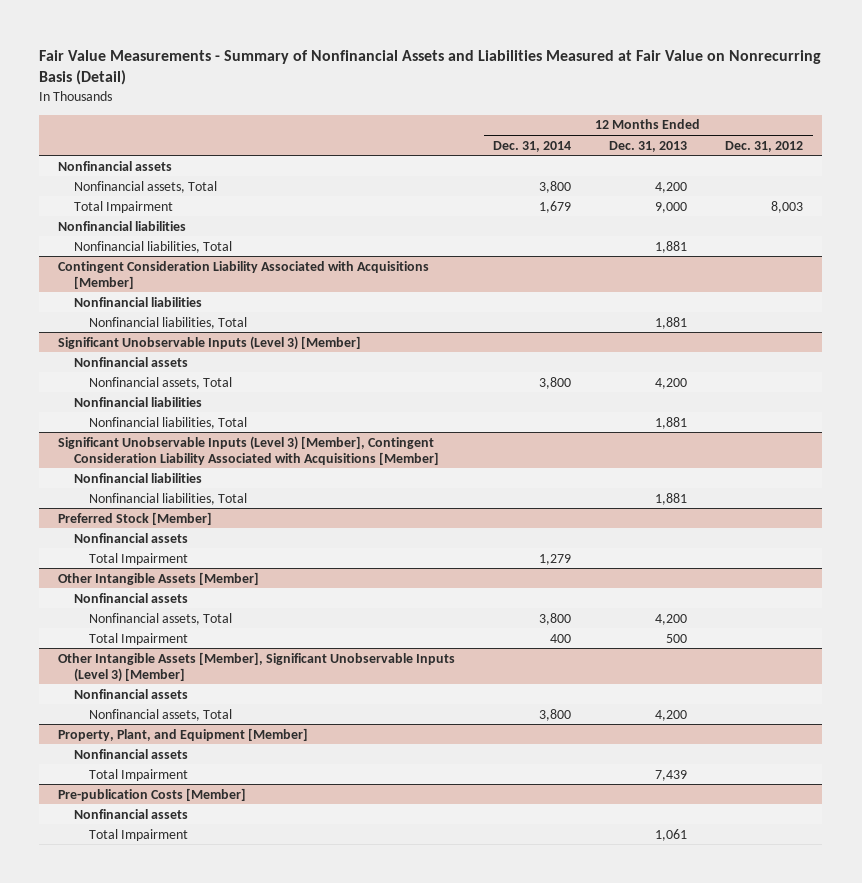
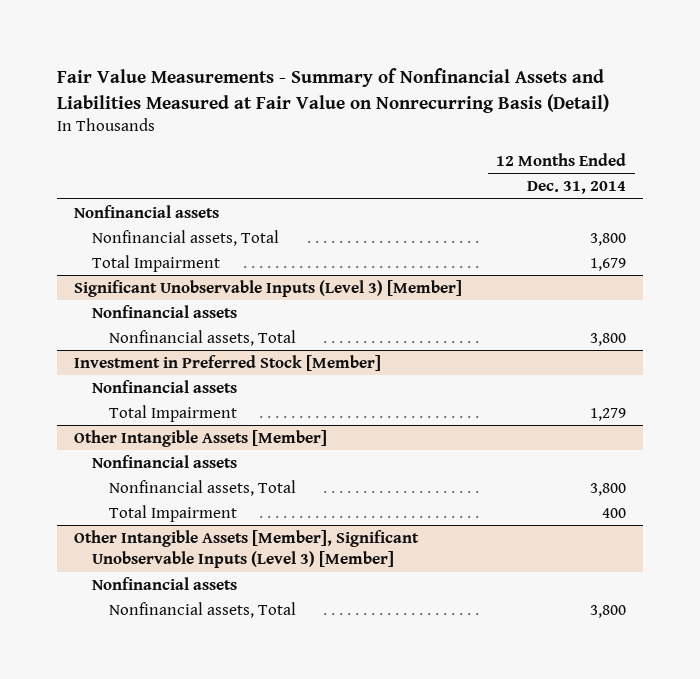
[609,140,688,152] Dec. 31, 2013 -> none
[725,140,804,152] Dec. 31, 2012 -> none
[58,220,187,231] Nonfinancial liabilities -> none
[73,240,232,253] Nonfinancial liabilities, Total -> none
[58,260,430,289] Contingent Consideration Liability Associated with Acquisitions [Member] -> none
[73,296,202,307] Nonfinancial liabilities -> none
[89,316,248,329] Nonfinancial liabilities, Total -> none
[73,396,202,407] Nonfinancial liabilities -> none
[89,416,248,429] Nonfinancial liabilities, Total -> none
[58,435,439,465] Significant Unobservable Inputs (Level 3) [Member], Contingent Consideration Liability Associated with Acquisitions [Member] -> none
[73,472,202,483] Nonfinancial liabilities -> none
[89,492,248,505] Nonfinancial liabilities, Total -> none
[58,511,213,525] Preferred Stock [Member] -> [74,354,382,371] Investment in Preferred Stock [Member]
[58,727,309,741] Property, Plant, and Equipment [Member] -> none
[73,748,188,759] Nonfinancial assets -> none
[89,768,189,781] Total Impairment -> none
[58,787,247,801] Pre-publication Costs [Member] -> none
[73,808,188,819] Nonfinancial assets -> none
[89,828,189,841] Total Impairment -> none

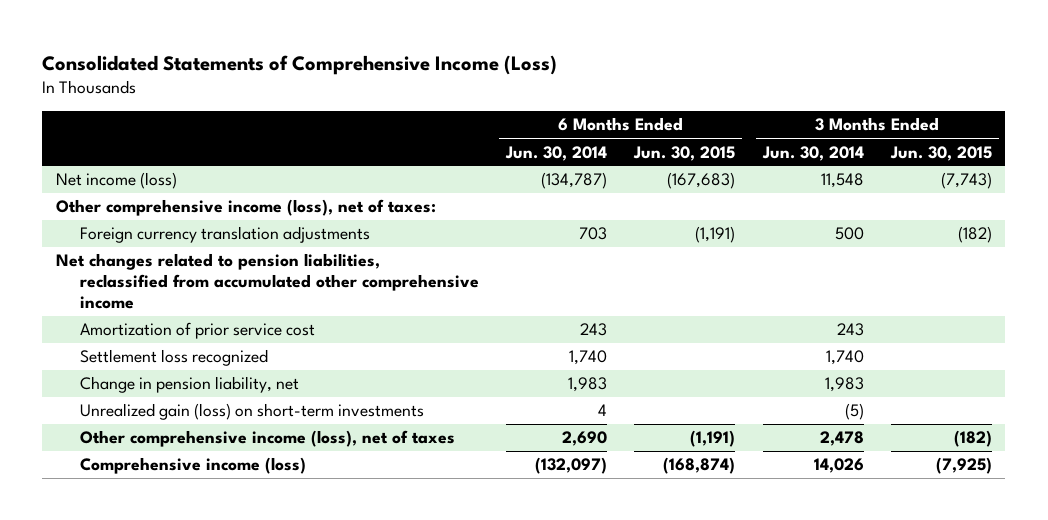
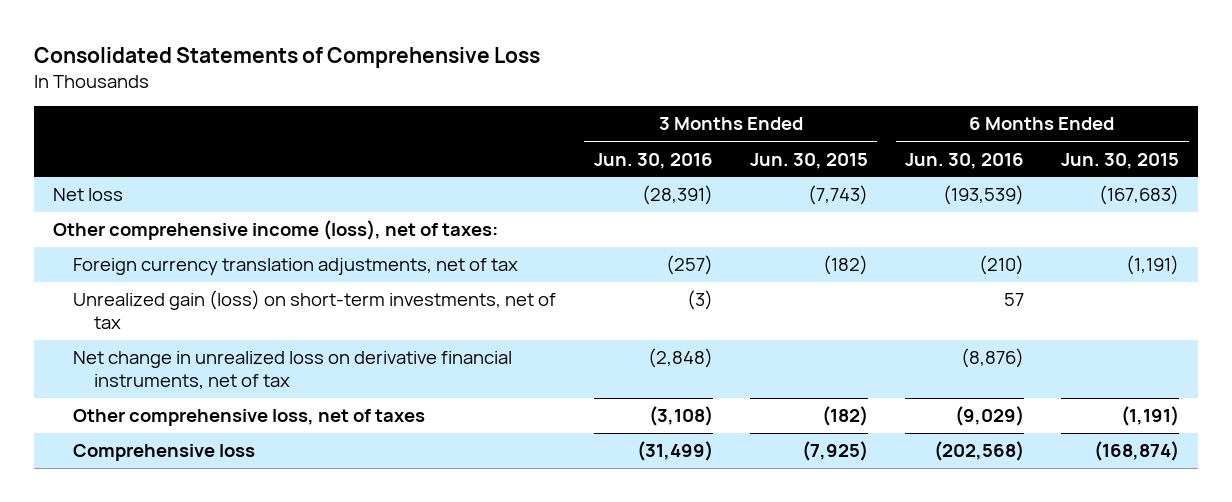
[42,54,558,75] Consolidated Statements of Comprehensive Income (Loss) -> [34,46,541,68] Consolidated Statements of Comprehensive Loss
[505,145,608,161] Jun. 30, 2014 -> none
[761,145,864,161] Jun. 30, 2014 -> none
none -> [593,152,713,169] Jun. 30, 2016
none -> [905,152,1025,169] Jun. 30, 2016
[55,172,177,190] Net income (loss) -> [52,188,123,202] Net loss
[55,253,479,310] Net changes related to pension liabilities, reclassified from accumulated other comprehensive income -> none
[79,322,315,340] Amortization of prior service cost -> none
[79,349,268,367] Settlement loss recognized -> none
[79,376,299,394] Change in pension liability, net -> none
[79,226,370,244] Foreign currency translation adjustments -> [73,258,519,276] Foreign currency translation adjustments, net of tax
[79,403,424,421] Unrealized gain (loss) on short-term investments -> [73,290,557,329] Unrealized gain (loss) on short-term investments, net of tax
none -> [73,351,513,389] Net change in unrealized loss on derivative financial instruments, net of tax
[79,430,455,448] Other comprehensive income (loss), net of taxes -> [73,409,426,427] Other comprehensive loss, net of taxes
[79,457,306,475] Comprehensive income (loss) -> [73,444,256,462] Comprehensive loss

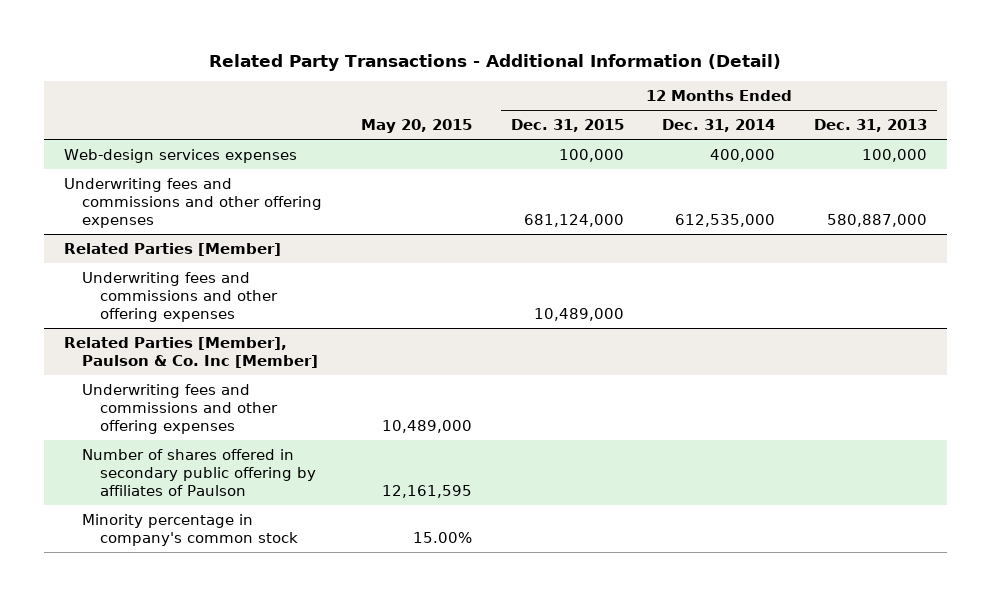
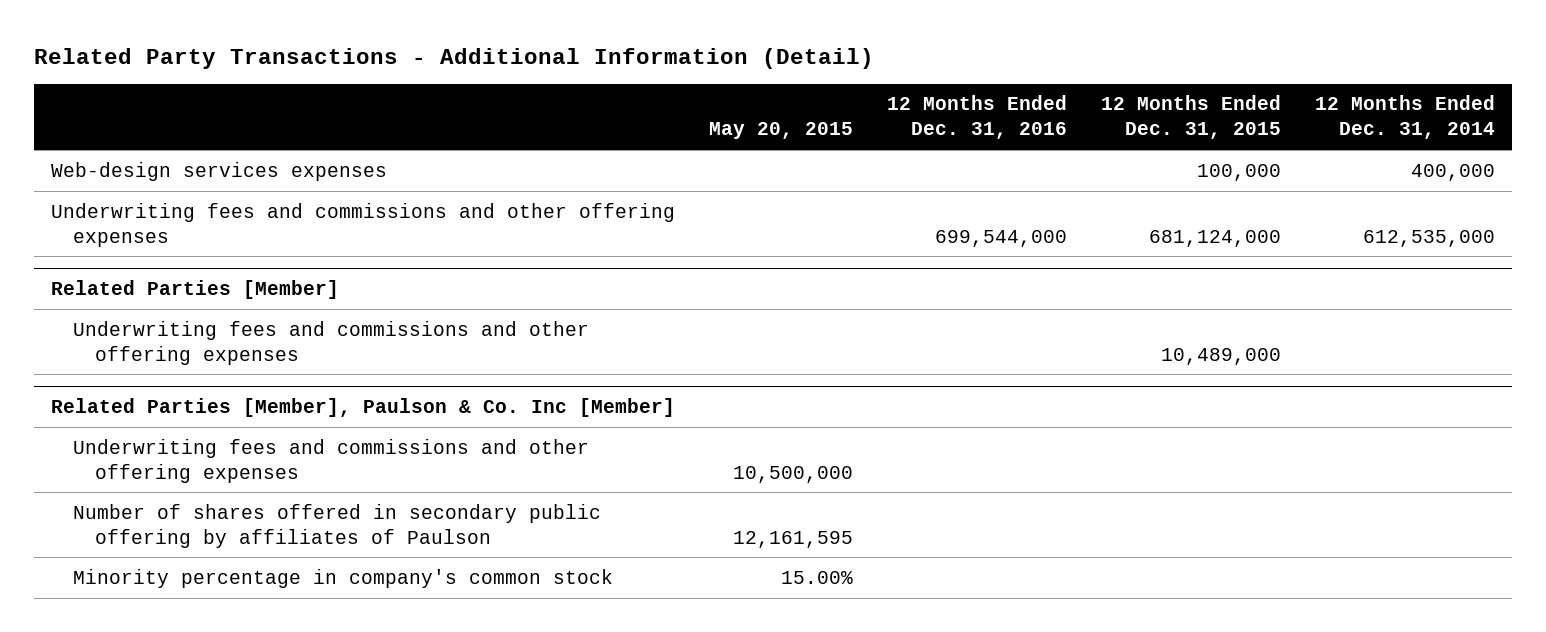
[814,119,928,133] Dec. 31, 2013 -> none
none -> [886,95,1067,140] 12 Months Ended Dec. 31, 2016
[381,420,472,434] 10,489,000 -> [732,465,853,483] 10,500,000

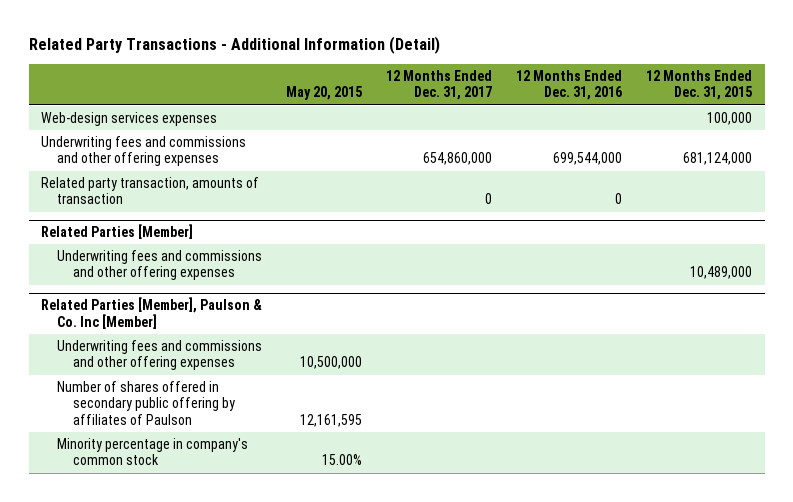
[1315,95,1496,140] 12 Months Ended Dec. 31, 2014 -> none
none -> [386,69,493,101] 12 Months Ended Dec. 31, 2017
none -> [40,177,259,205] Related party transaction, amounts of transaction

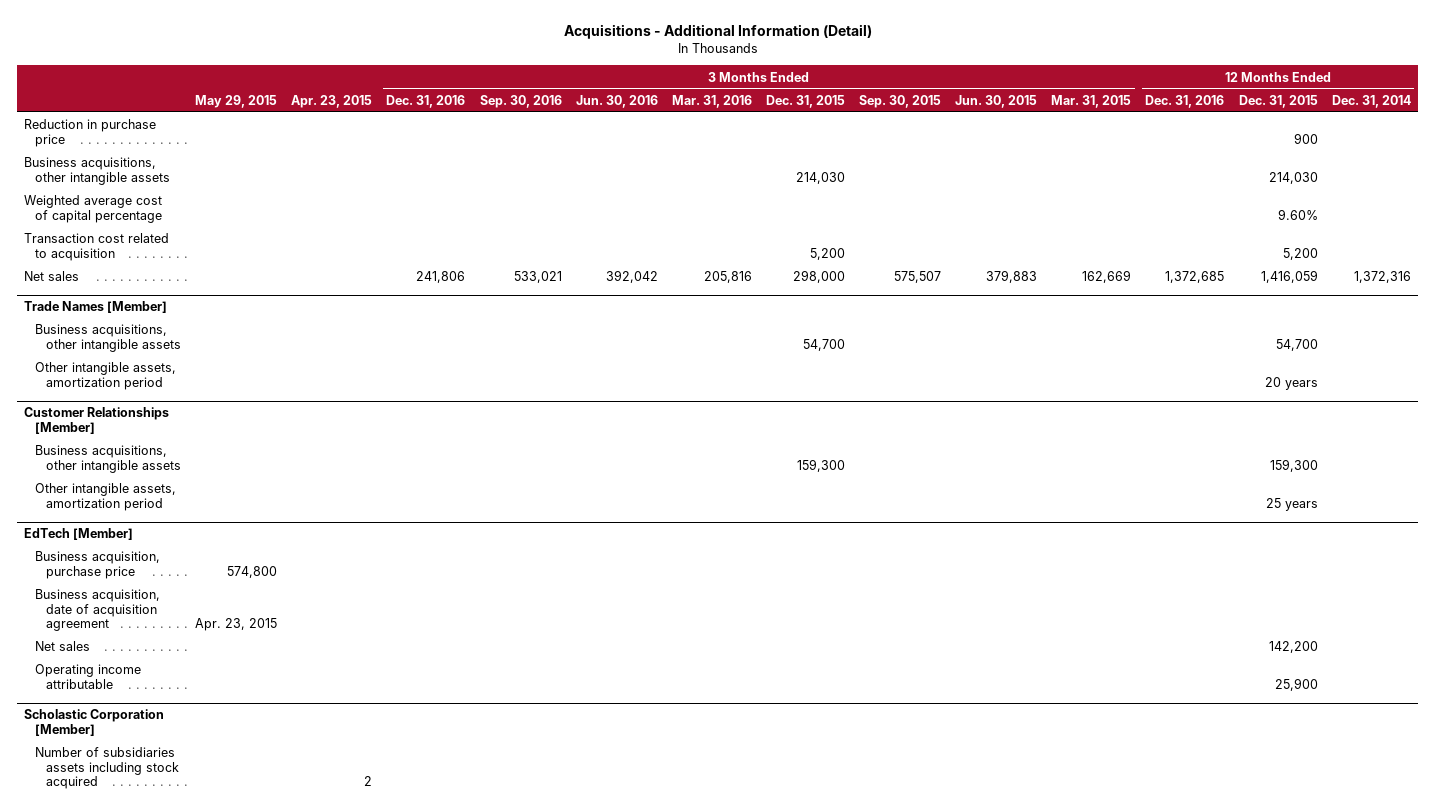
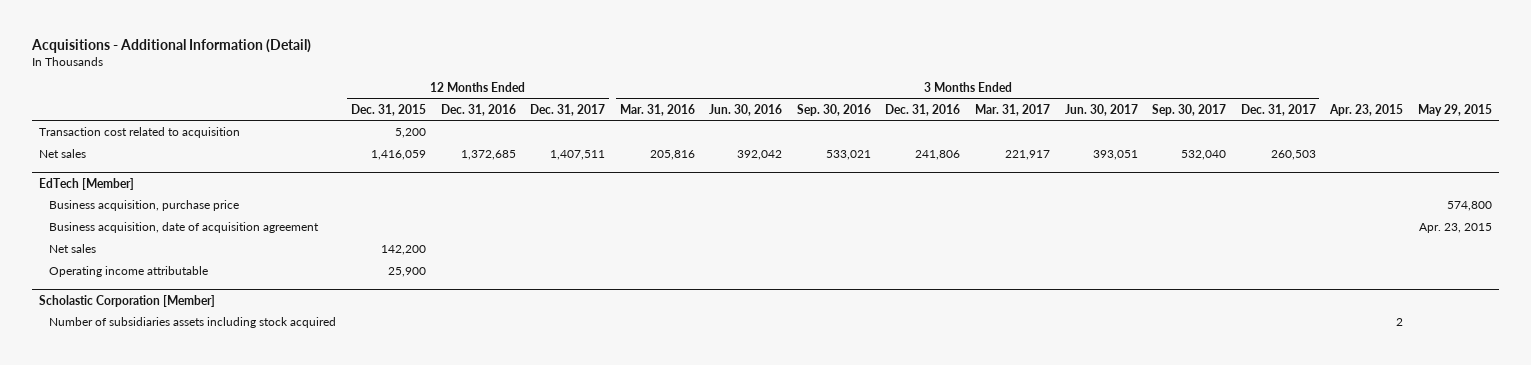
[765,94,845,108] Dec. 31, 2015 -> none
[859,94,942,108] Sep. 30, 2015 -> none
[955,94,1038,108] Jun. 30, 2015 -> none
[1051,94,1132,108] Mar. 31, 2015 -> none
[1331,94,1411,108] Dec. 31, 2014 -> none
none -> [530,103,606,116] Dec. 31, 2017
none -> [974,103,1050,116] Mar. 31, 2017
none -> [1064,103,1138,116] Jun. 30, 2017
none -> [1152,103,1227,116] Sep. 30, 2017
none -> [1240,103,1316,116] Dec. 31, 2017
[24,119,157,147] Reduction in purchase price -> none
[24,157,171,185] Business acquisitions, other intangible assets -> none
[24,195,163,223] Weighted average cost of capital percentage -> none
[24,301,168,314] Trade Names [Member] -> none
[35,324,182,352] Business acquisitions, other intangible assets -> none
[35,362,177,390] Other intangible assets, amortization period -> none
[24,407,170,434] Customer Relationships [Member] -> none
[35,445,182,473] Business acquisitions, other intangible assets -> none
[35,483,177,511] Other intangible assets, amortization period -> none

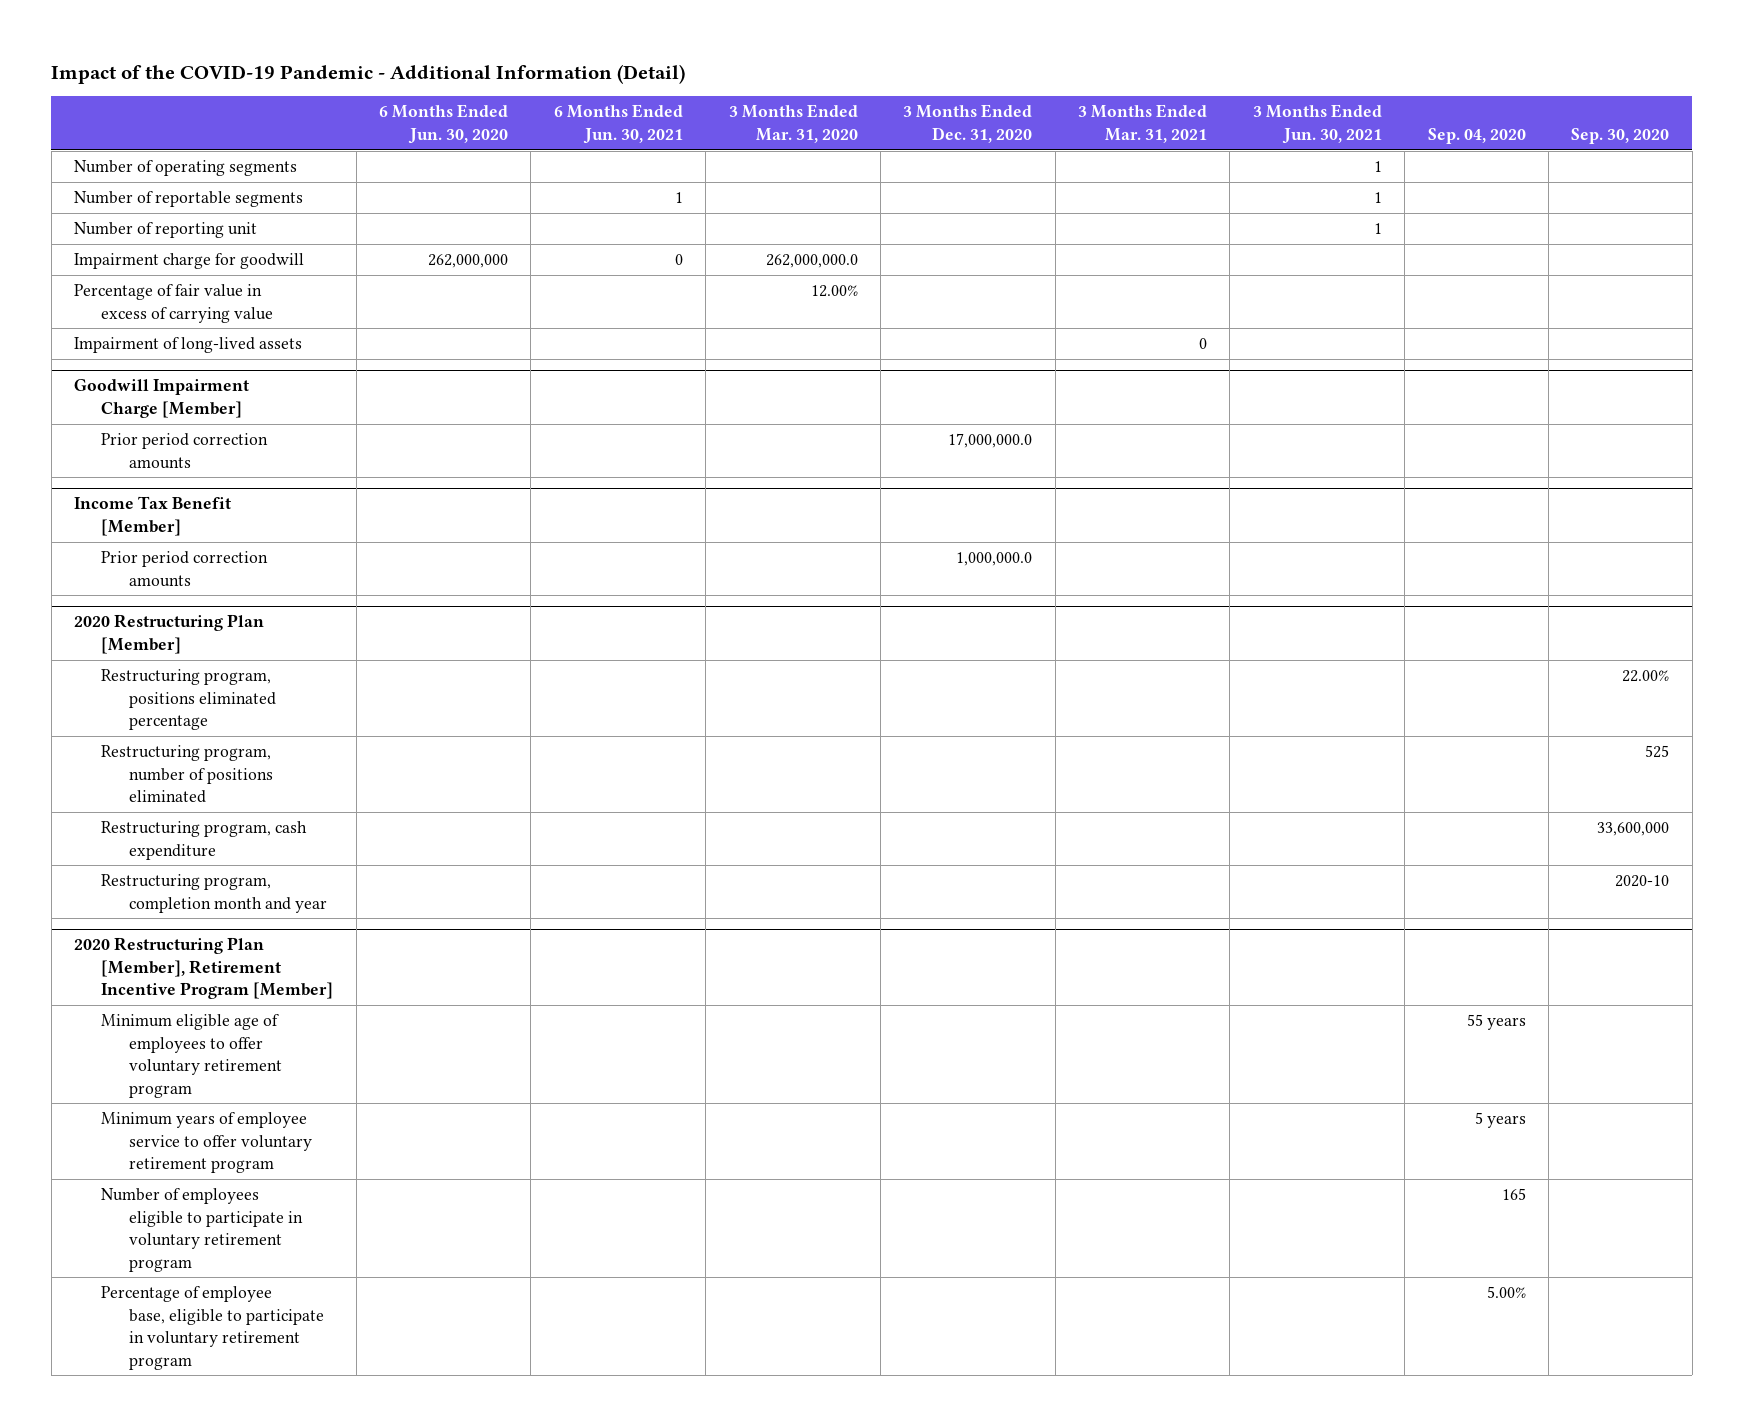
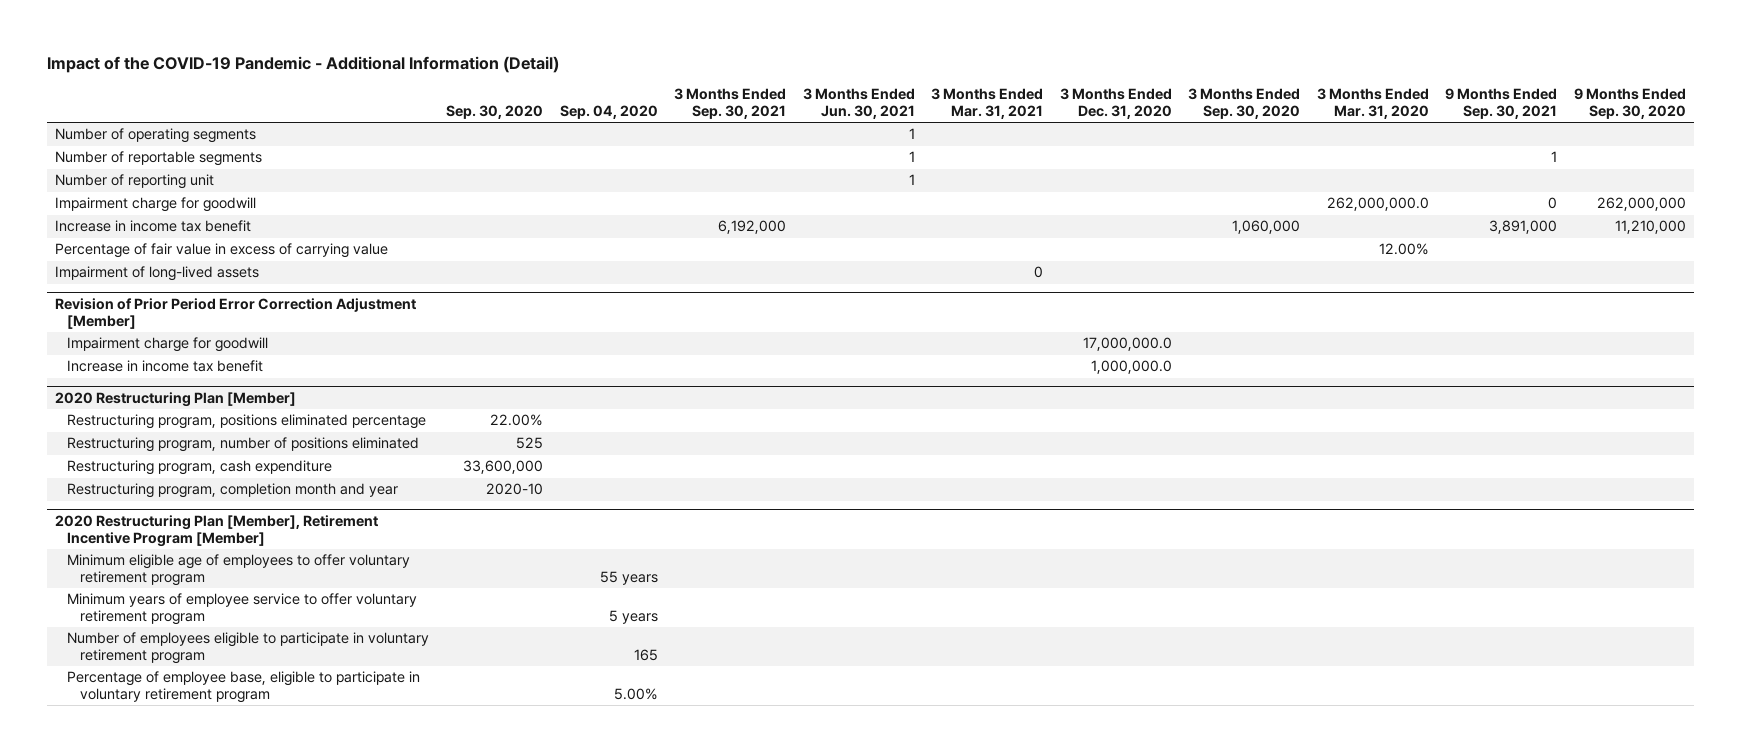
[379,104,509,144] 6 Months Ended Jun. 30, 2020 -> none
[553,104,683,144] 6 Months Ended Jun. 30, 2021 -> none
none -> [674,88,787,120] 3 Months Ended Sep. 30, 2021
none -> [1188,88,1301,120] 3 Months Ended Sep. 30, 2020
none -> [1445,88,1558,120] 9 Months Ended Sep. 30, 2021
none -> [1573,88,1686,120] 9 Months Ended Sep. 30, 2020
none -> [54,220,251,233] Increase in income tax benefit
[74,379,250,418] Goodwill Impairment Charge [Member] -> none
[101,433,269,469] Prior period correction amounts -> none
[74,496,232,536] Income Tax Benefit [Member] -> none
[101,551,269,587] Prior period correction amounts -> none
none -> [54,297,416,329] Revision of Prior Period Error Correction Adjustment [Member]
none -> [67,337,269,353] Impairment charge for goodwill
none -> [67,360,264,373] Increase in income tax benefit

